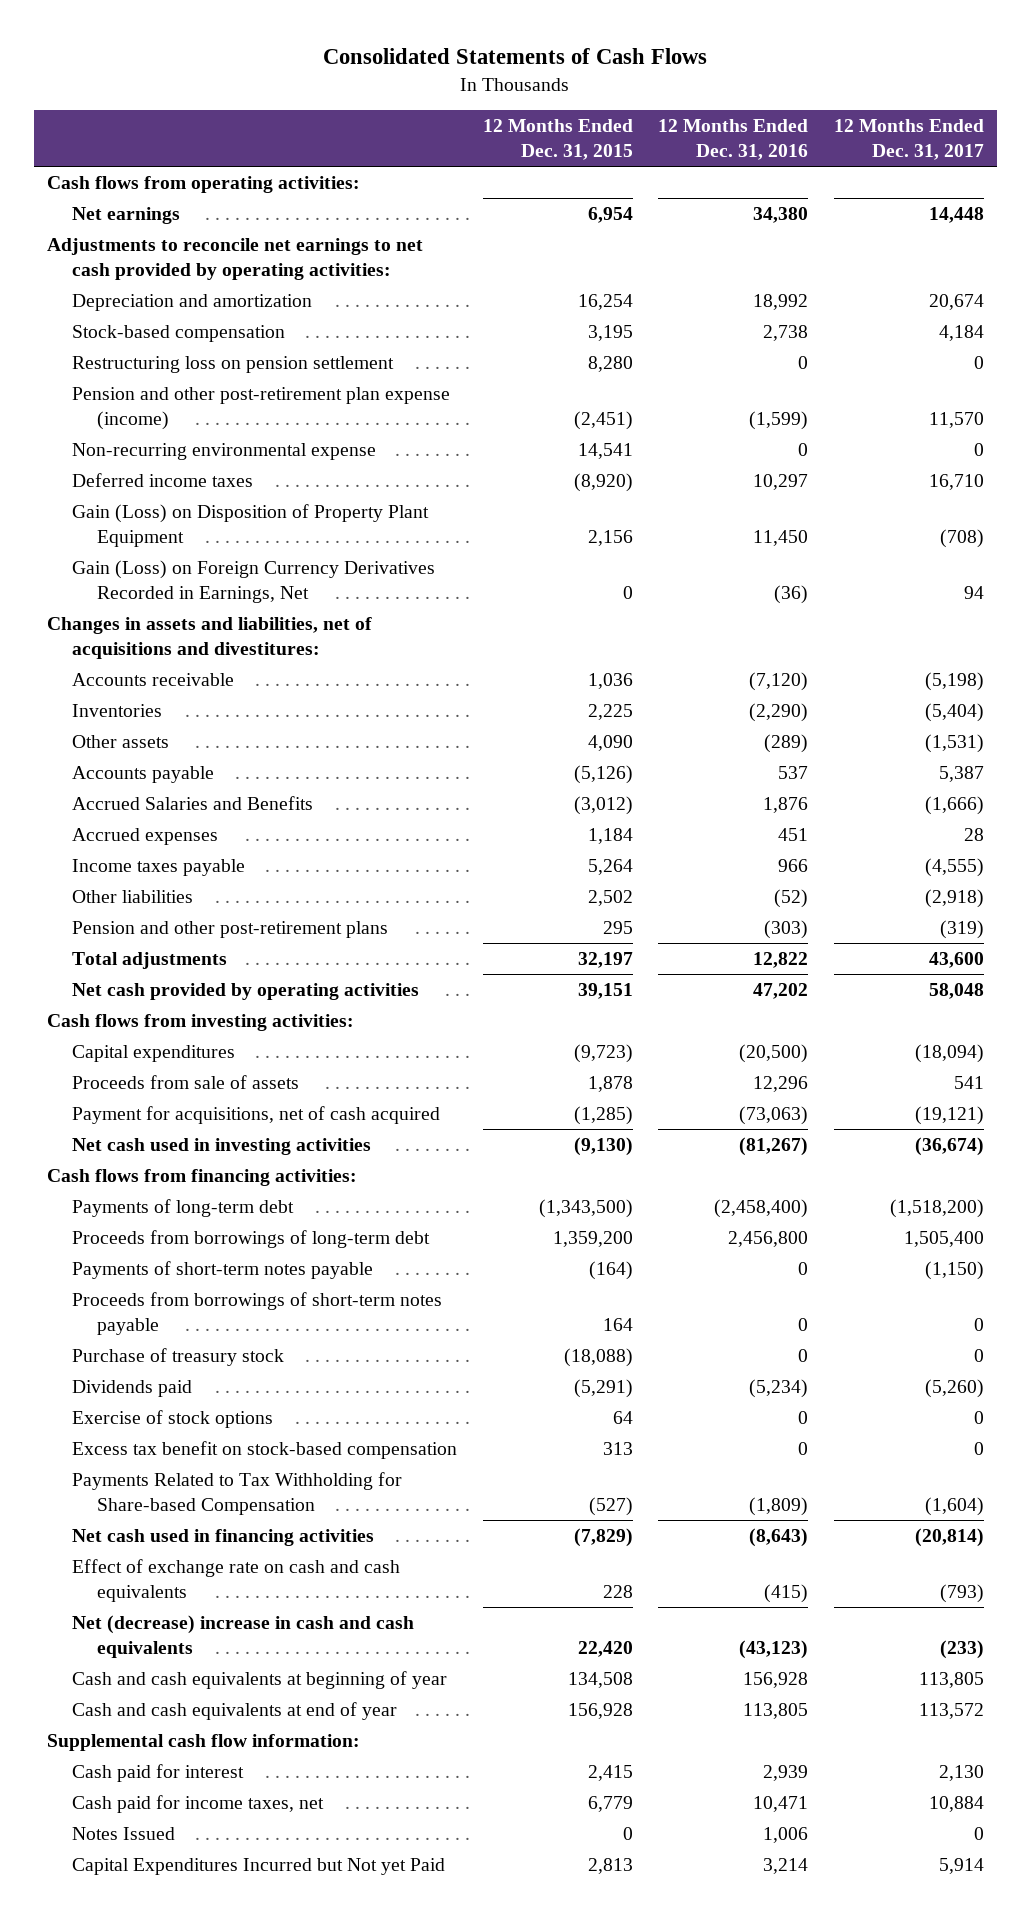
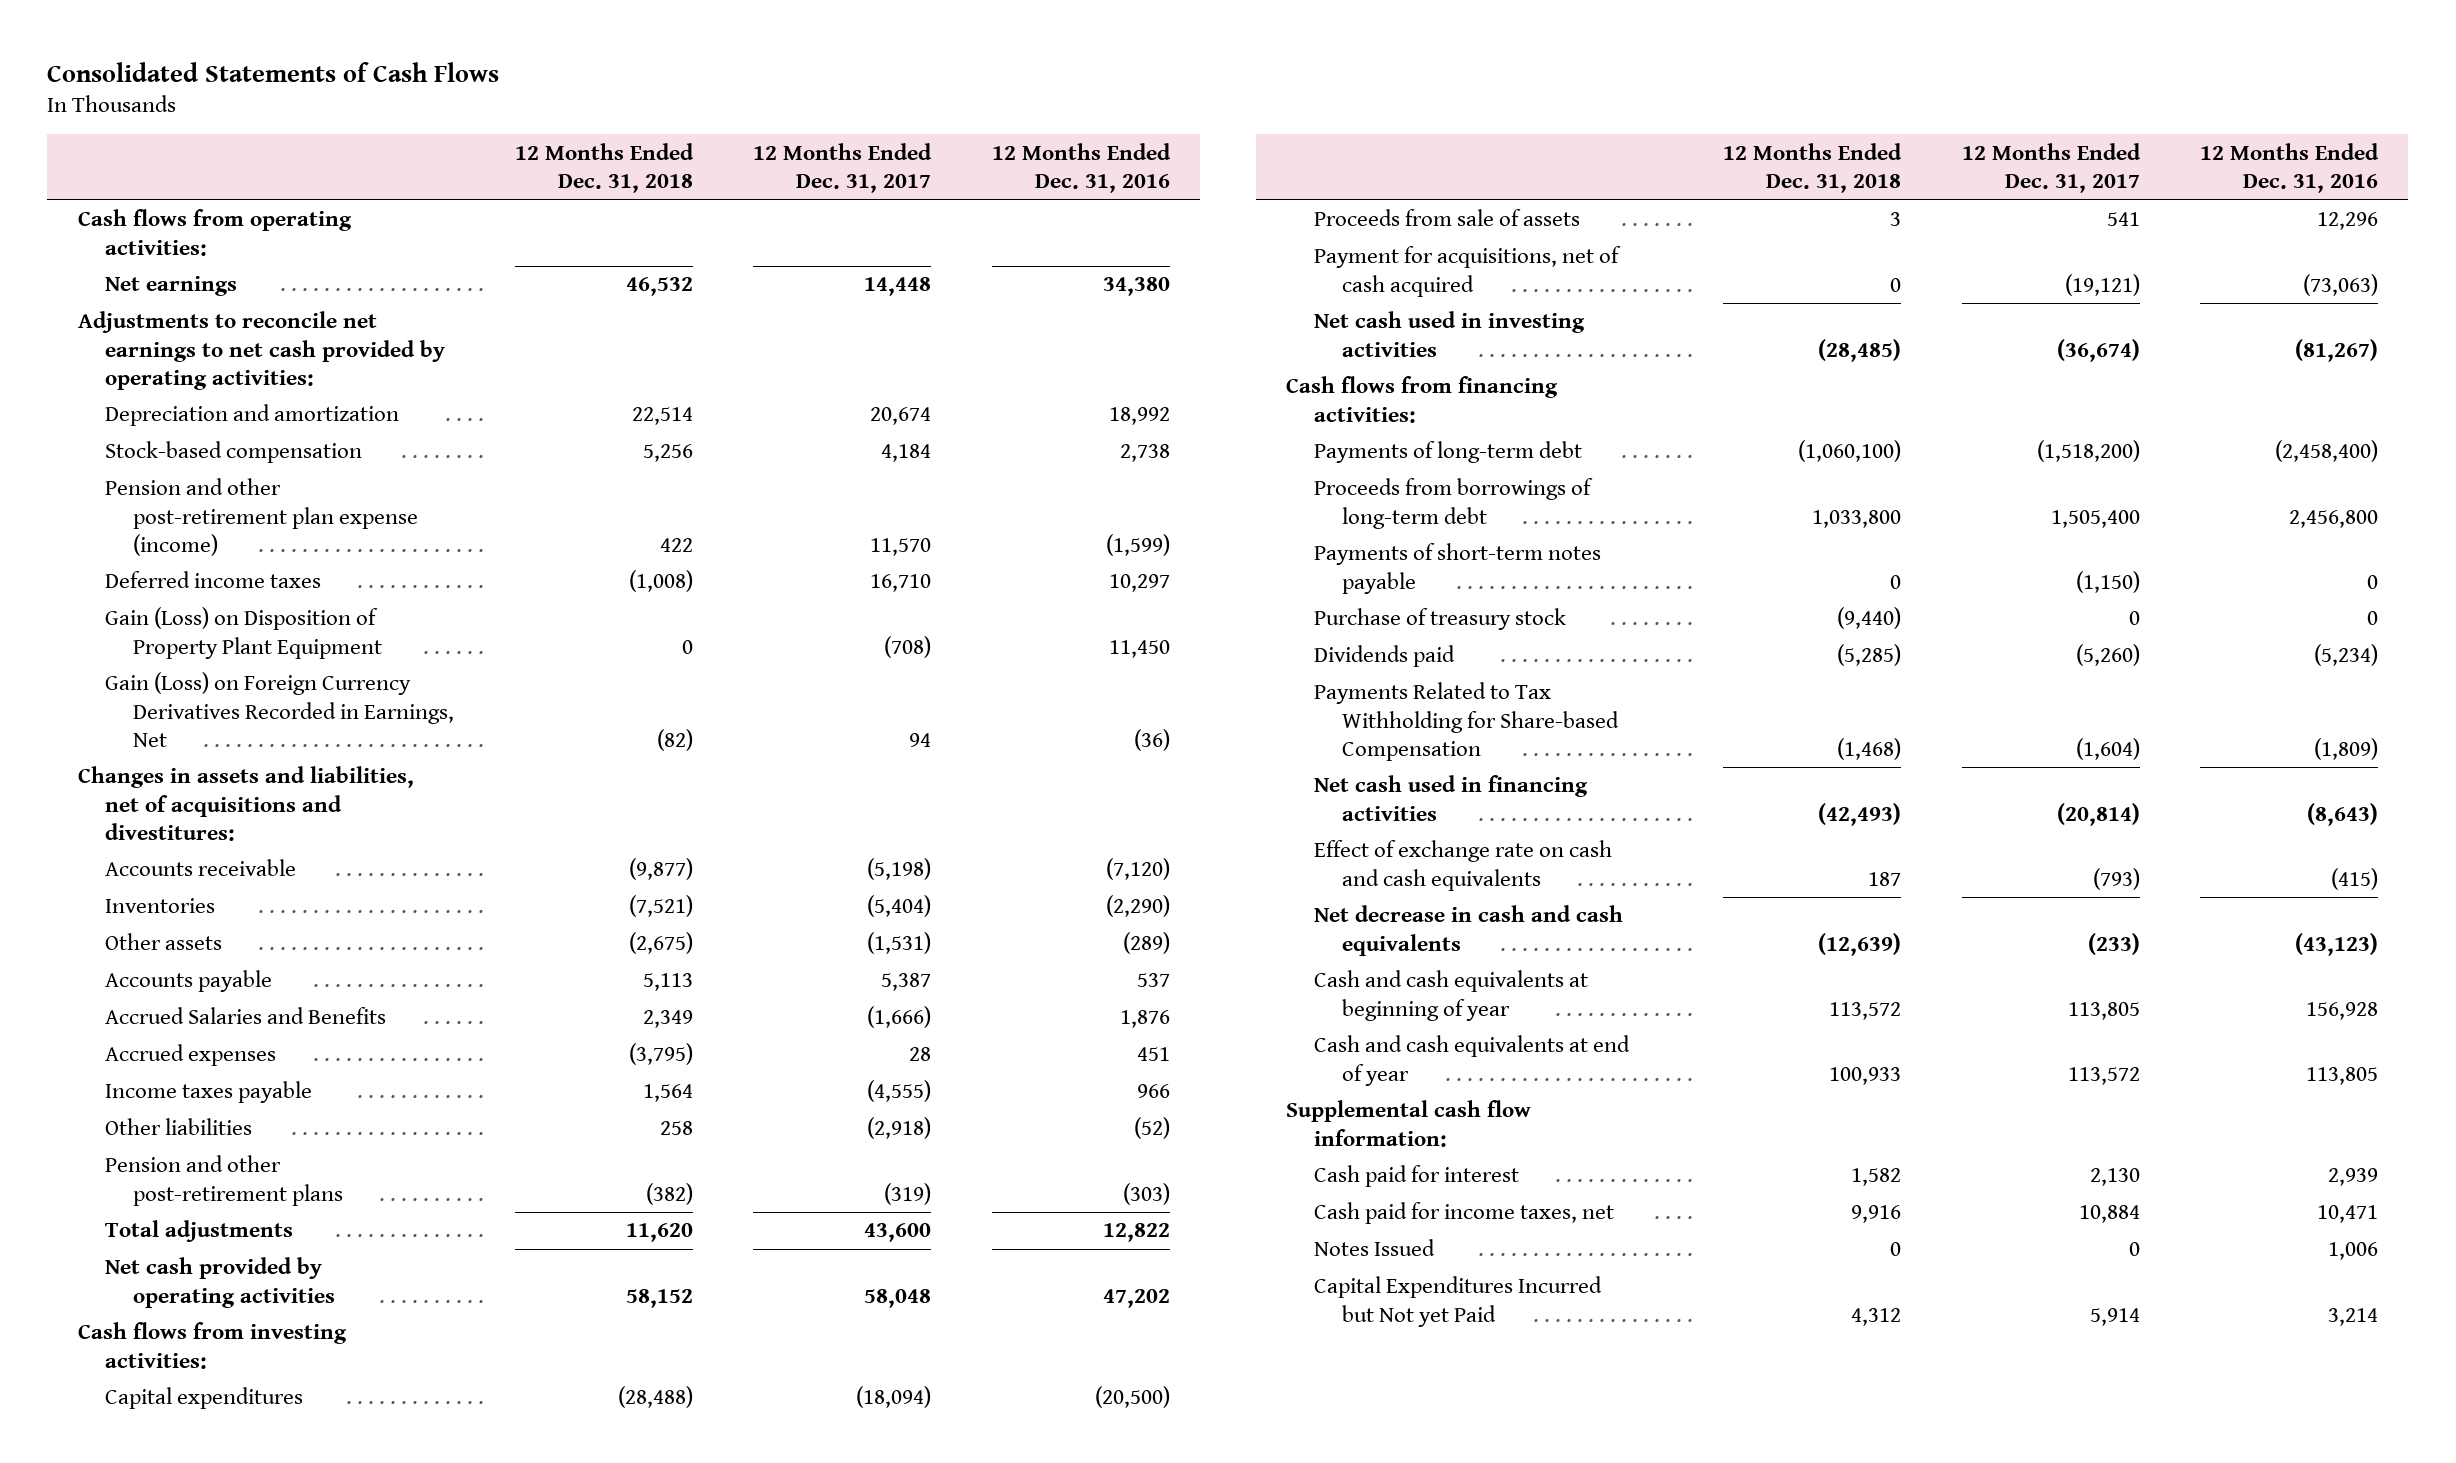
[482,119,633,161] 12 Months Ended Dec. 31, 2015 -> none
none -> [514,142,694,193] 12 Months Ended Dec. 31, 2018
[72,355,395,373] Restructuring loss on pension settlement -> none
[72,442,377,460] Non-recurring environmental expense -> none
[72,1291,443,1336] Proceeds from borrowings of short-term notes payable -> none
[72,1409,274,1428] Exercise of stock options -> none
[72,1440,458,1459] Excess tax benefit on stock-based compensation -> none
[72,1614,415,1659] Net (decrease) increase in cash and cash equivalents -> [1313,905,1623,956] Net decrease in cash and cash equivalents

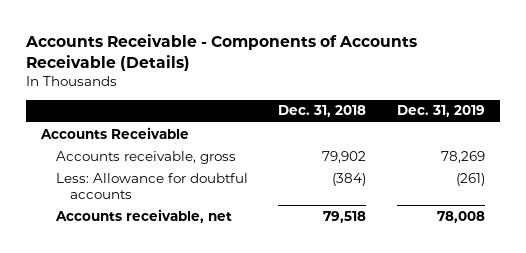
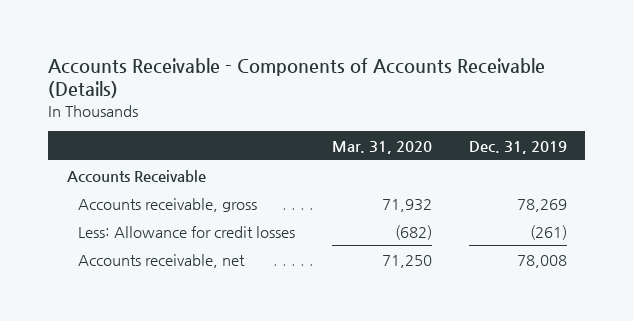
[278,105,367,118] Dec. 31, 2018 -> none
none -> [332,140,433,154] Mar. 31, 2020
[55,172,248,199] Less: Allowance for doubtful accounts -> [78,225,296,238] Less: Allowance for credit losses

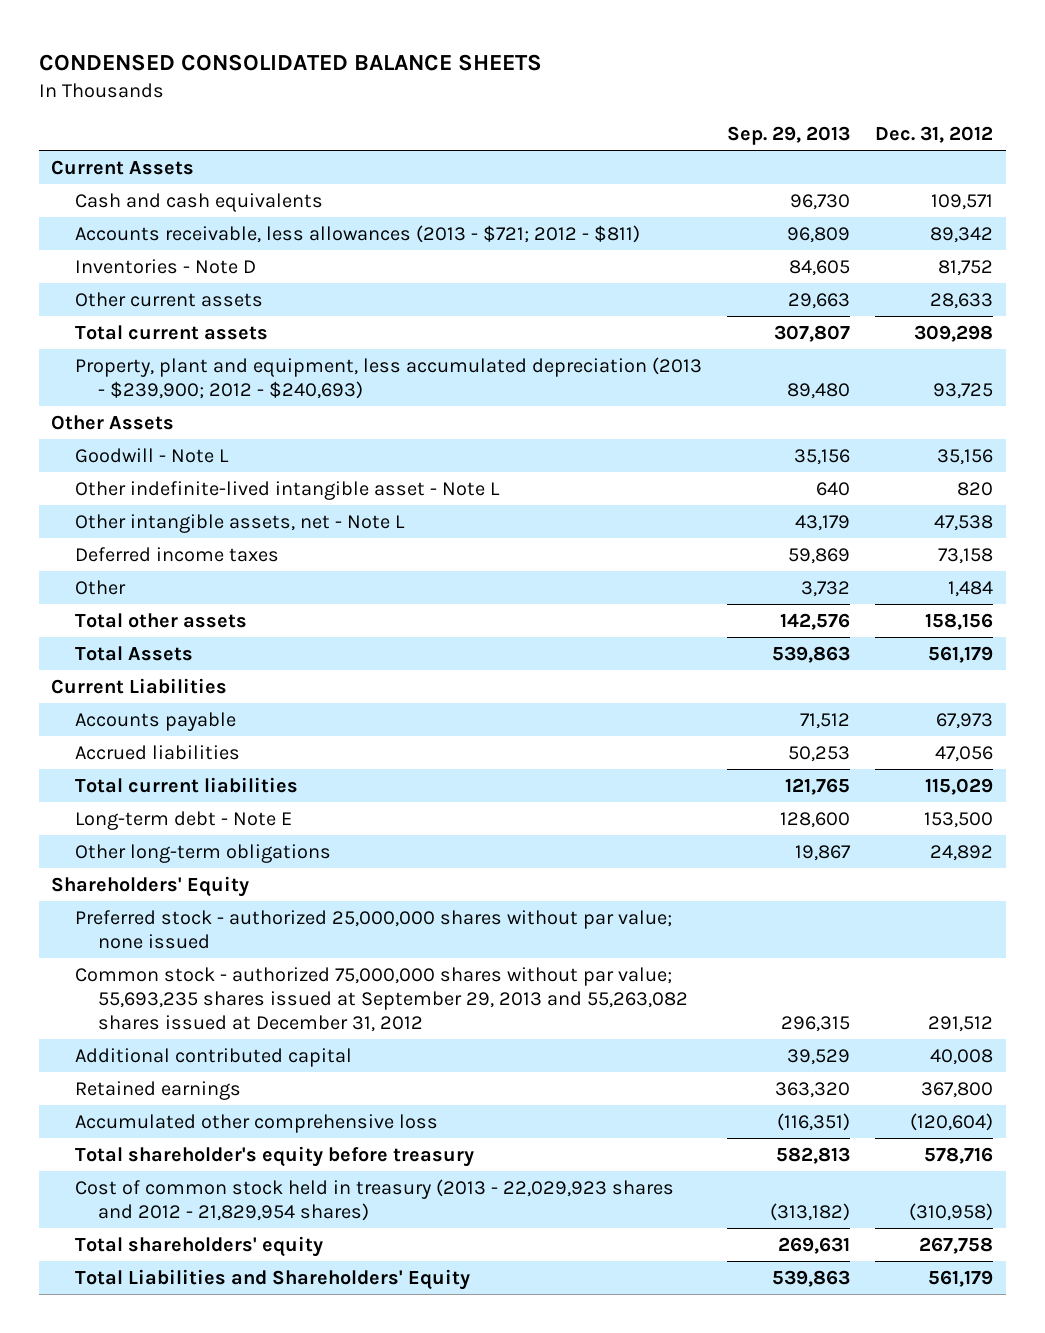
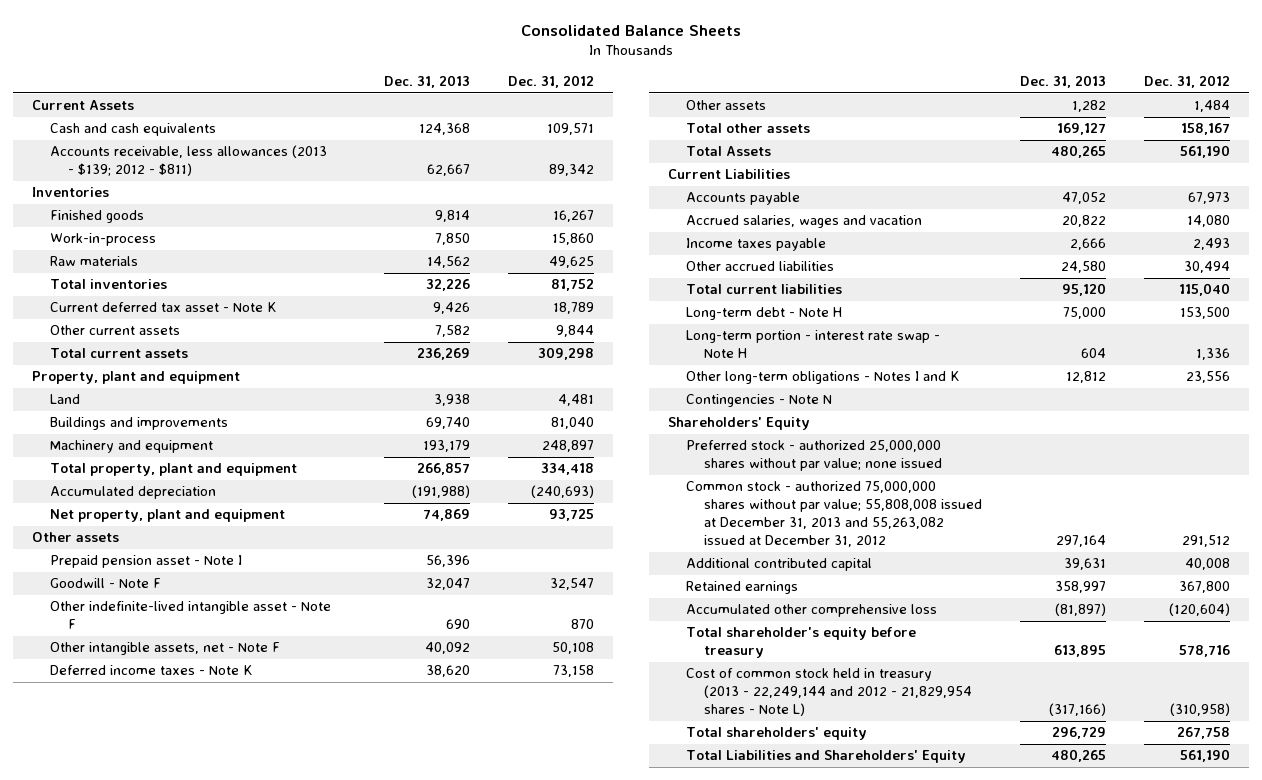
[38,53,542,71] CONDENSED CONSOLIDATED BALANCE SHEETS -> [520,24,741,36] Consolidated Balance Sheets
[727,126,851,146] Sep. 29, 2013 -> none
none -> [384,75,471,89] Dec. 31, 2013
[74,224,640,243] Accounts receivable, less allowances (2013 - $721; 2012 - $811) -> [50,145,328,177] Accounts receivable, less allowances (2013 - $139; 2012 - $811)
none -> [32,187,110,198] Inventories
none -> [50,210,145,224] Finished goods
none -> [50,233,157,247] Work-in-process
none -> [50,256,139,267] Raw materials
[74,258,256,274] Inventories - Note D -> [50,279,168,290] Total inventories
none -> [50,302,277,313] Current deferred tax asset - Note K
[930,292,994,309] 28,633 -> [555,325,594,338] 9,844
none -> [32,371,241,385] Property, plant and equipment
none -> [50,394,81,405] Land
none -> [50,417,229,431] Buildings and improvements
none -> [50,440,214,454] Machinery and equipment
none -> [50,463,298,477] Total property, plant and equipment
none -> [50,486,217,500] Accumulated depreciation
[74,356,702,399] Property, plant and equipment, less accumulated depreciation (2013 - $239,900; 2012 - $240,693) -> [50,509,286,523] Net property, plant and equipment
[51,414,175,430] Other Assets -> [32,532,120,543] Other assets
none -> [50,555,243,569] Prepaid pension asset - Note I
[74,447,229,463] Goodwill - Note L -> [50,578,162,589] Goodwill - Note F
[937,448,994,465] 35,156 -> [549,578,594,591] 32,547
[74,480,500,500] Other indefinite-lived intangible asset - Note L -> [50,601,332,630] Other indefinite-lived intangible asset - Note F
[957,481,994,496] 820 -> [570,619,594,630] 870
[74,513,405,533] Other intangible assets, net - Note L -> [50,642,281,656] Other intangible assets, net - Note F
[934,514,994,531] 47,538 -> [551,642,594,655] 50,108
[74,546,279,562] Deferred income taxes -> [50,665,253,676] Deferred income taxes - Note K
[74,579,126,595] Other -> [686,100,767,111] Other assets
[925,612,994,630] 158,156 -> [1180,123,1230,136] 158,167
[928,645,994,663] 561,179 -> [1179,145,1230,159] 561,190
none -> [686,215,923,229] Accrued salaries, wages and vacation
none -> [686,238,827,252] Income taxes payable
[74,744,240,760] Accrued liabilities -> [686,261,835,272] Other accrued liabilities
[935,745,994,762] 47,056 -> [1183,261,1230,274] 30,494
[925,777,994,795] 115,029 -> [1178,283,1230,297] 115,040
[74,810,292,830] Long-term debt - Note E -> [686,307,843,321] Long-term debt - Note H
none -> [686,330,941,359] Long-term portion - interest rate swap - Note H
[74,843,331,863] Other long-term obligations -> [686,371,960,385] Other long-term obligations - Notes I and K
[930,844,994,861] 24,892 -> [1185,371,1230,384] 23,556
none -> [686,394,833,408] Contingencies - Note N
[74,966,689,1032] Common stock - authorized 75,000,000 shares without par value; 55,693,235 shares issued at September 29, 2013 and 55,263,082 shares issued at December 31, 2012 -> [686,481,983,548] Common stock - authorized 75,000,000 shares without par value; 55,808,008 issued at December 31, 2013 and 55,263,082 issued at December 31, 2012
[74,1178,674,1221] Cost of common stock held in treasury (2013 - 22,029,923 shares and 2012 - 21,829,954 shares) -> [686,668,973,717] Cost of common stock held in treasury (2013 - 22,249,144 and 2012 - 21,829,954 shares - Note L)
[928,1269,994,1287] 561,179 -> [1179,749,1230,763] 561,190

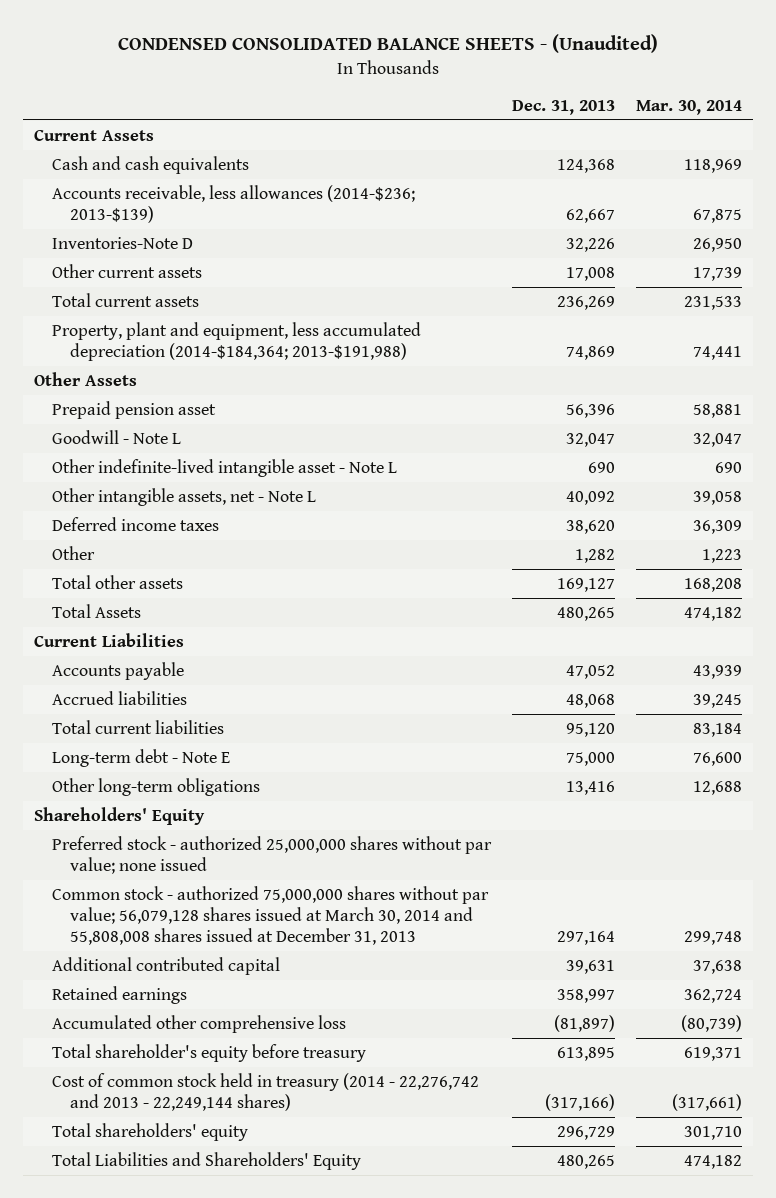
[520,24,741,36] Consolidated Balance Sheets -> [118,34,659,54] CONDENSED CONSOLIDATED BALANCE SHEETS - (Unaudited)
[507,75,594,89] Dec. 31, 2012 -> none
none -> [636,99,743,115] Mar. 30, 2014
[32,187,110,198] Inventories -> none
[50,210,145,224] Finished goods -> none
[50,233,157,247] Work-in-process -> none
[50,256,139,267] Raw materials -> none
[50,302,277,313] Current deferred tax asset - Note K -> none
[50,145,328,177] Accounts receivable, less allowances (2013 - $139; 2012 - $811) -> [51,184,415,223] Accounts receivable, less allowances (2014-$236; 2013-$139)
[50,279,168,290] Total inventories -> [51,236,193,249] Inventories-Note D
[435,325,471,338] 7,582 -> [566,266,616,281] 17,008
[32,371,241,385] Property, plant and equipment -> none
[50,394,81,405] Land -> none
[50,417,229,431] Buildings and improvements -> none
[50,440,214,454] Machinery and equipment -> none
[50,463,298,477] Total property, plant and equipment -> none
[50,486,217,500] Accumulated depreciation -> none
[50,509,286,523] Net property, plant and equipment -> [51,321,421,361] Property, plant and equipment, less accumulated depreciation (2014-$184,364; 2013-$191,988)
[32,532,120,543] Other assets -> [33,371,137,386] Other Assets
[50,555,243,569] Prepaid pension asset - Note I -> [51,400,216,419] Prepaid pension asset
[50,578,162,589] Goodwill - Note F -> [51,429,181,444] Goodwill - Note L
[50,601,332,630] Other indefinite-lived intangible asset - Note F -> [51,458,397,477] Other indefinite-lived intangible asset - Note L
[50,642,281,656] Other intangible assets, net - Note F -> [51,487,316,506] Other intangible assets, net - Note L
[50,665,253,676] Deferred income taxes - Note K -> [51,516,219,531] Deferred income taxes
[686,100,767,111] Other assets -> [51,545,95,560] Other
[686,215,923,229] Accrued salaries, wages and vacation -> none
[686,238,827,252] Income taxes payable -> none
[686,261,835,272] Other accrued liabilities -> [51,690,187,705] Accrued liabilities
[1061,261,1107,274] 24,580 -> [566,693,616,708] 48,068
[686,330,941,359] Long-term portion - interest rate swap - Note H -> none
[686,394,833,408] Contingencies - Note N -> none
[686,307,843,321] Long-term debt - Note H -> [51,748,230,767] Long-term debt - Note E
[686,371,960,385] Other long-term obligations - Notes I and K -> [51,777,260,796] Other long-term obligations
[1066,371,1107,384] 12,812 -> [566,780,616,795] 13,416
[686,481,983,548] Common stock - authorized 75,000,000 shares without par value; 55,808,008 issued at December 31, 2013 and 55,263,082 issued at December 31, 2012 -> [51,885,489,946] Common stock - authorized 75,000,000 shares without par value; 56,079,128 shares issued at March 30, 2014 and 55,808,008 shares issued at December 31, 2013
[686,668,973,717] Cost of common stock held in treasury (2013 - 22,249,144 and 2012 - 21,829,954 shares - Note L) -> [51,1072,479,1111] Cost of common stock held in treasury (2014 - 22,276,742 and 2013 - 22,249,144 shares)

